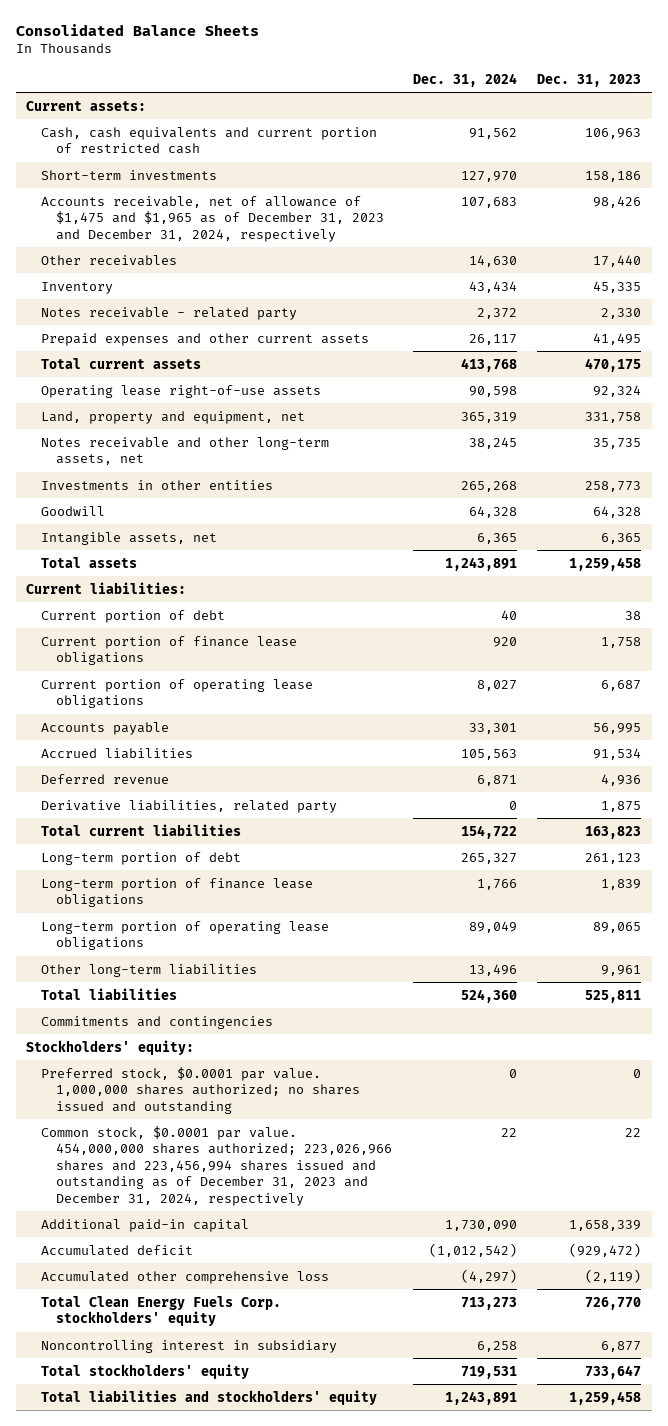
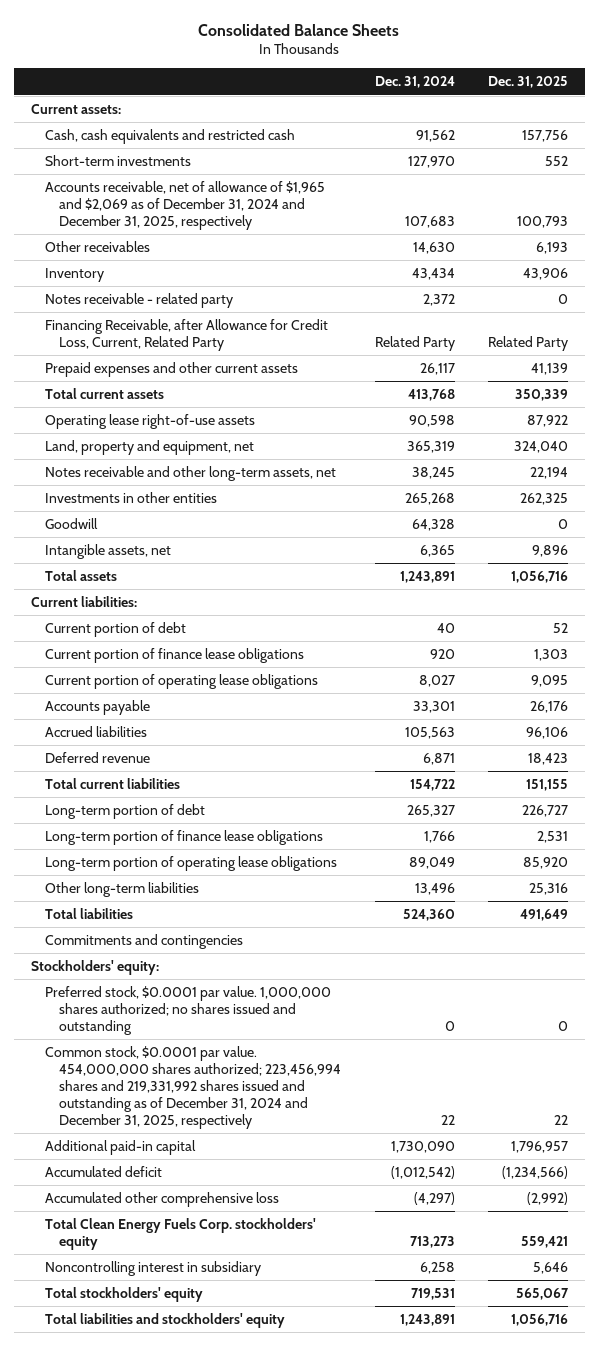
[537,73,642,87] Dec. 31, 2023 -> none
none -> [488,76,569,89] Dec. 31, 2025
[41,126,378,155] Cash, cash equivalents and current portion of restricted cash -> [45,129,296,145] Cash, cash equivalents and restricted cash
[41,195,385,242] Accounts receivable, net of allowance of $1,475 and $1,965 as of December 31, 2023 and December 31, 2024, respectively -> [45,181,326,230] Accounts receivable, net of allowance of $1,965 and $2,069 as of December 31, 2024 and December 31, 2025, respectively
none -> [45,319,329,351] Financing Receivable, after Allowance for Credit Loss, Current, Related Party
[41,799,338,813] Derivative liabilities, related party -> none
[41,1125,393,1206] Common stock, $0.0001 par value. 454,000,000 shares authorized; 223,026,966 shares and 223,456,994 shares issued and outstanding as of December 31, 2023 and December 31, 2024, respectively -> [45,1046,342,1129] Common stock, $0.0001 par value. 454,000,000 shares authorized; 223,456,994 shares and 219,331,992 shares issued and outstanding as of December 31, 2024 and December 31, 2025, respectively

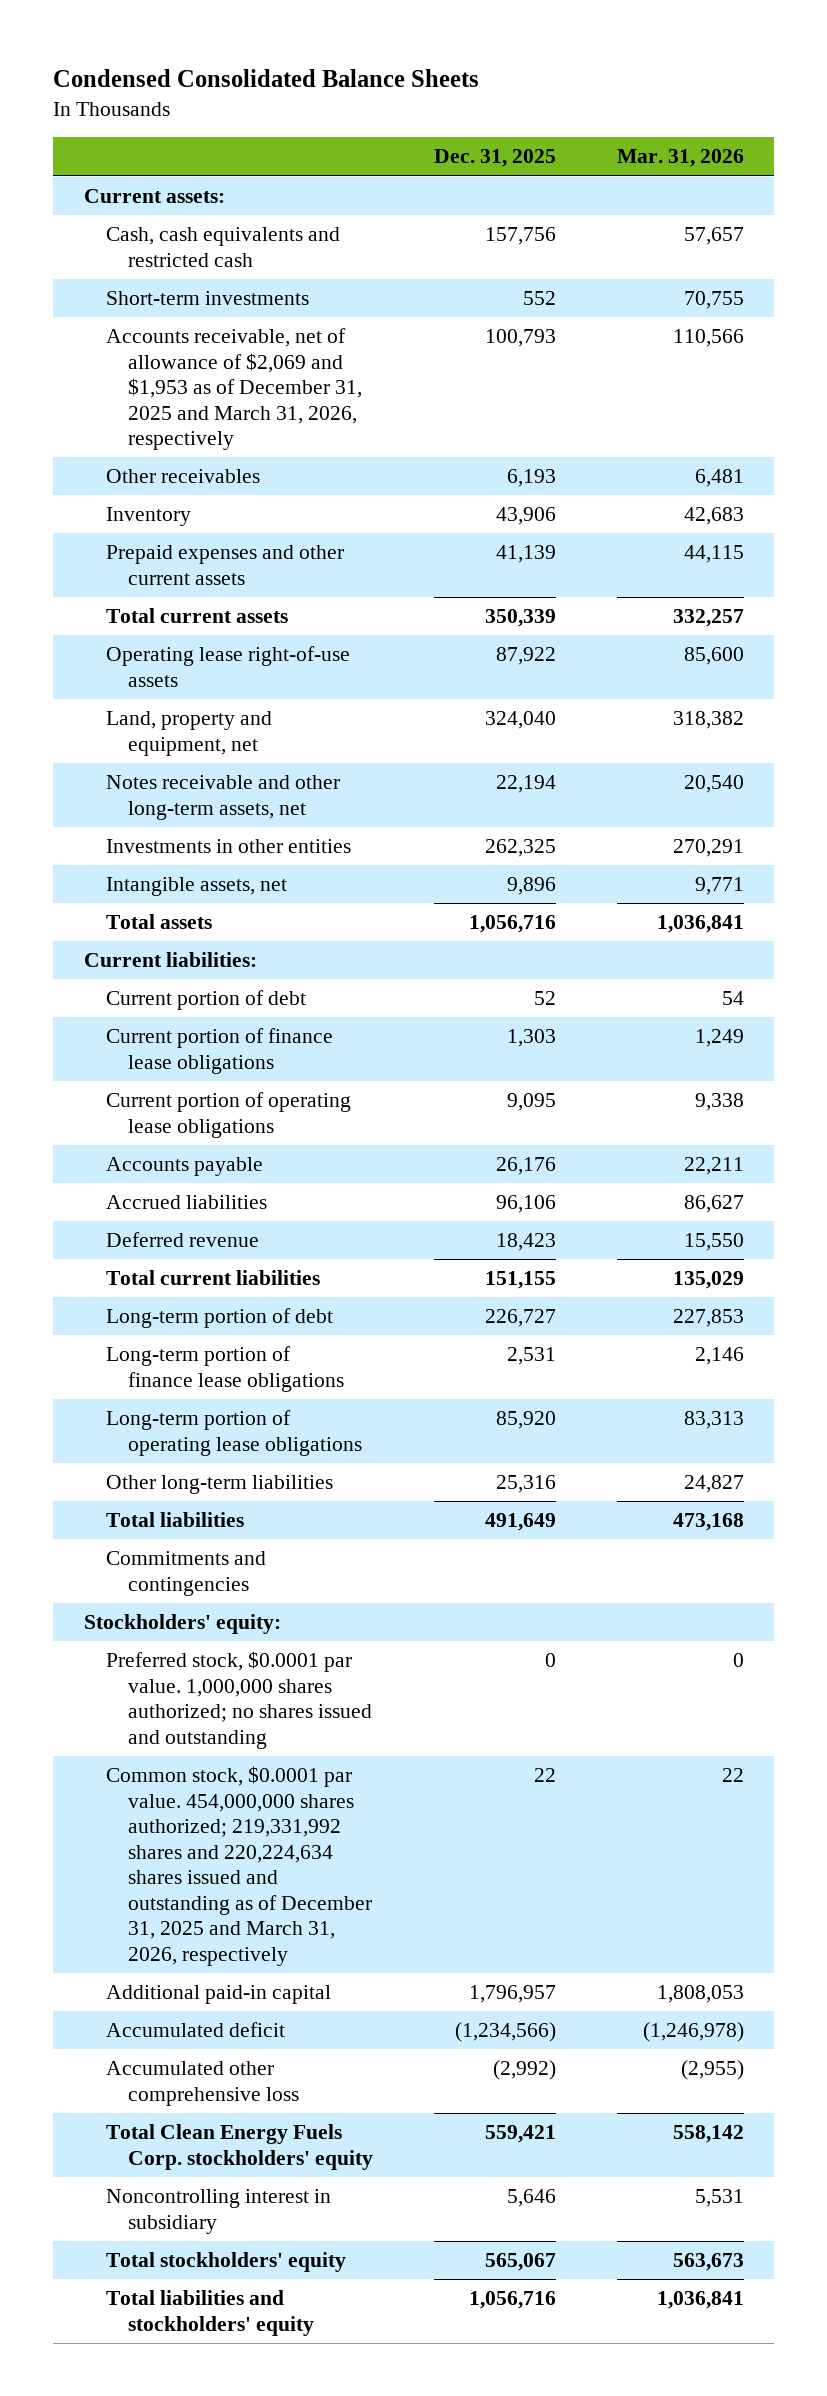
[198,23,400,36] Consolidated Balance Sheets -> [53,68,480,87] Condensed Consolidated Balance Sheets
[374,76,455,89] Dec. 31, 2024 -> none
none -> [616,149,744,168] Mar. 31, 2026
[45,181,326,230] Accounts receivable, net of allowance of $1,965 and $2,069 as of December 31, 2024 and December 31, 2025, respectively -> [105,328,362,451] Accounts receivable, net of allowance of $2,069 and $1,953 as of December 31, 2025 and March 31, 2026, respectively
[45,293,234,309] Notes receivable - related party -> none
[45,319,329,351] Financing Receivable, after Allowance for Credit Loss, Current, Related Party -> none
[45,518,99,530] Goodwill -> none
[45,1046,342,1129] Common stock, $0.0001 par value. 454,000,000 shares authorized; 223,456,994 shares and 219,331,992 shares issued and outstanding as of December 31, 2024 and December 31, 2025, respectively -> [105,1766,372,1966] Common stock, $0.0001 par value. 454,000,000 shares authorized; 219,331,992 shares and 220,224,634 shares issued and outstanding as of December 31, 2025 and March 31, 2026, respectively

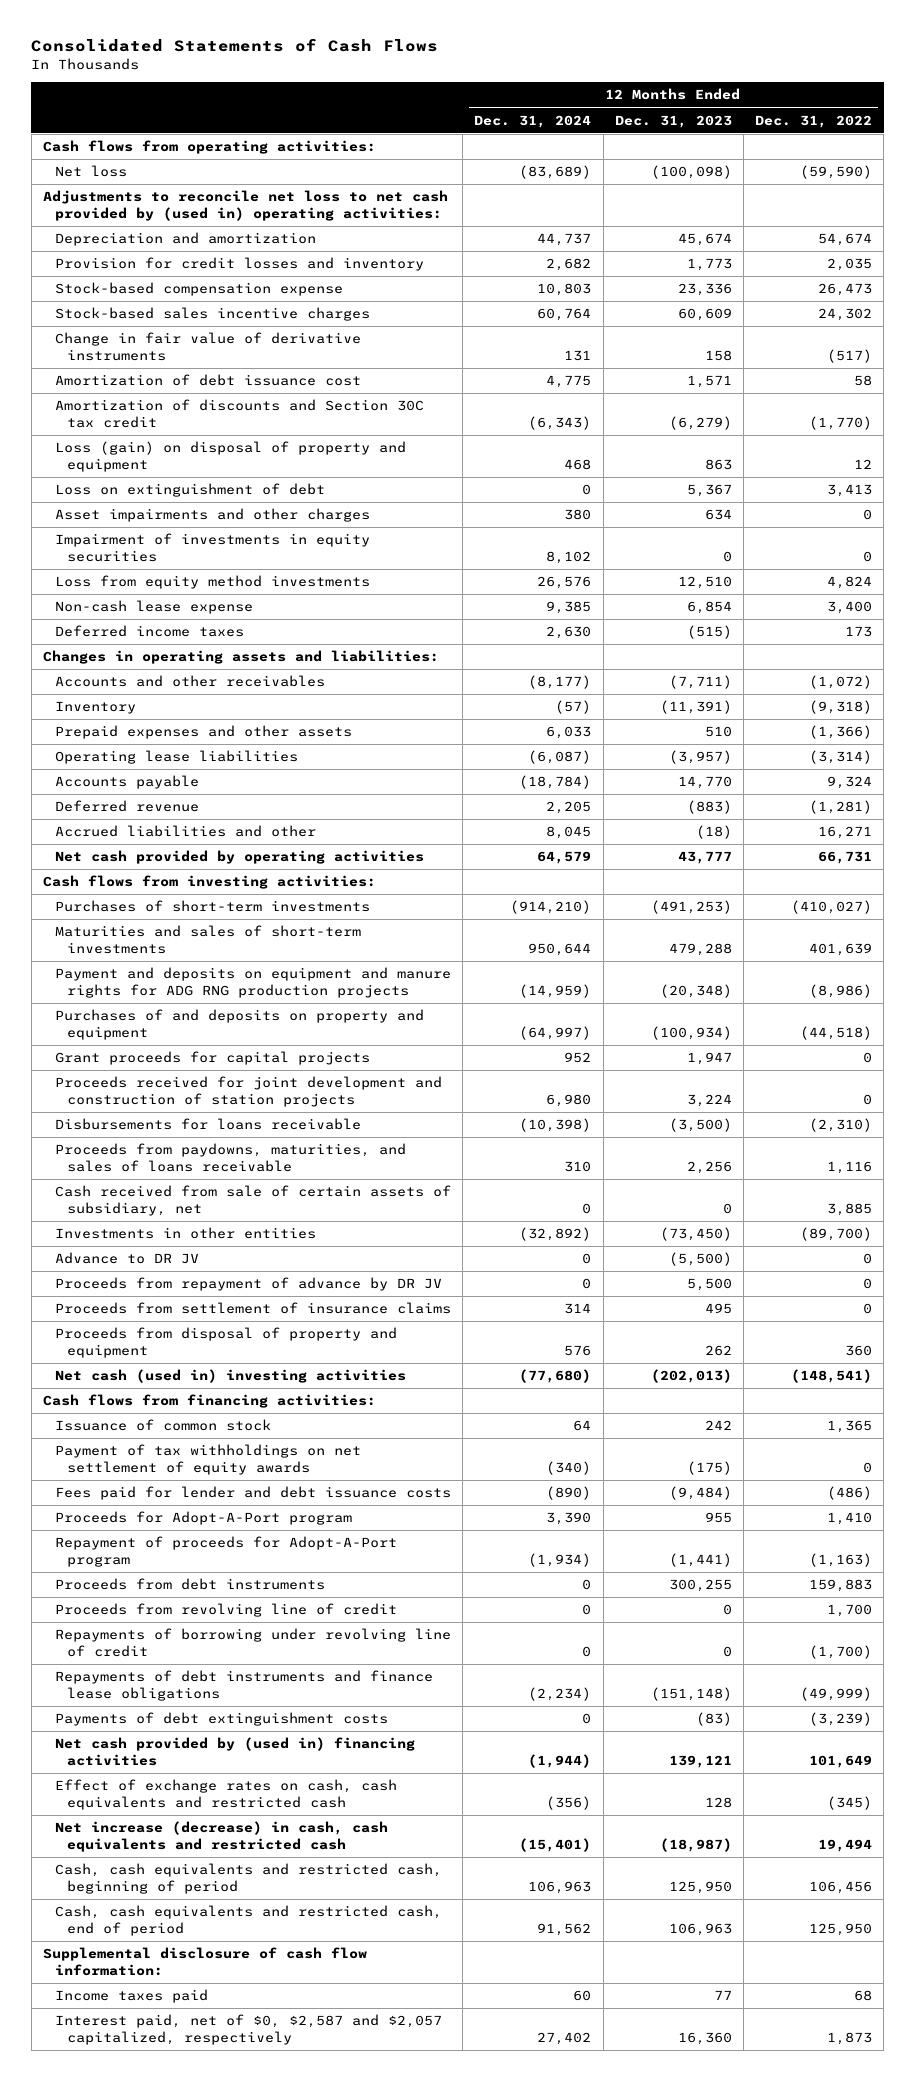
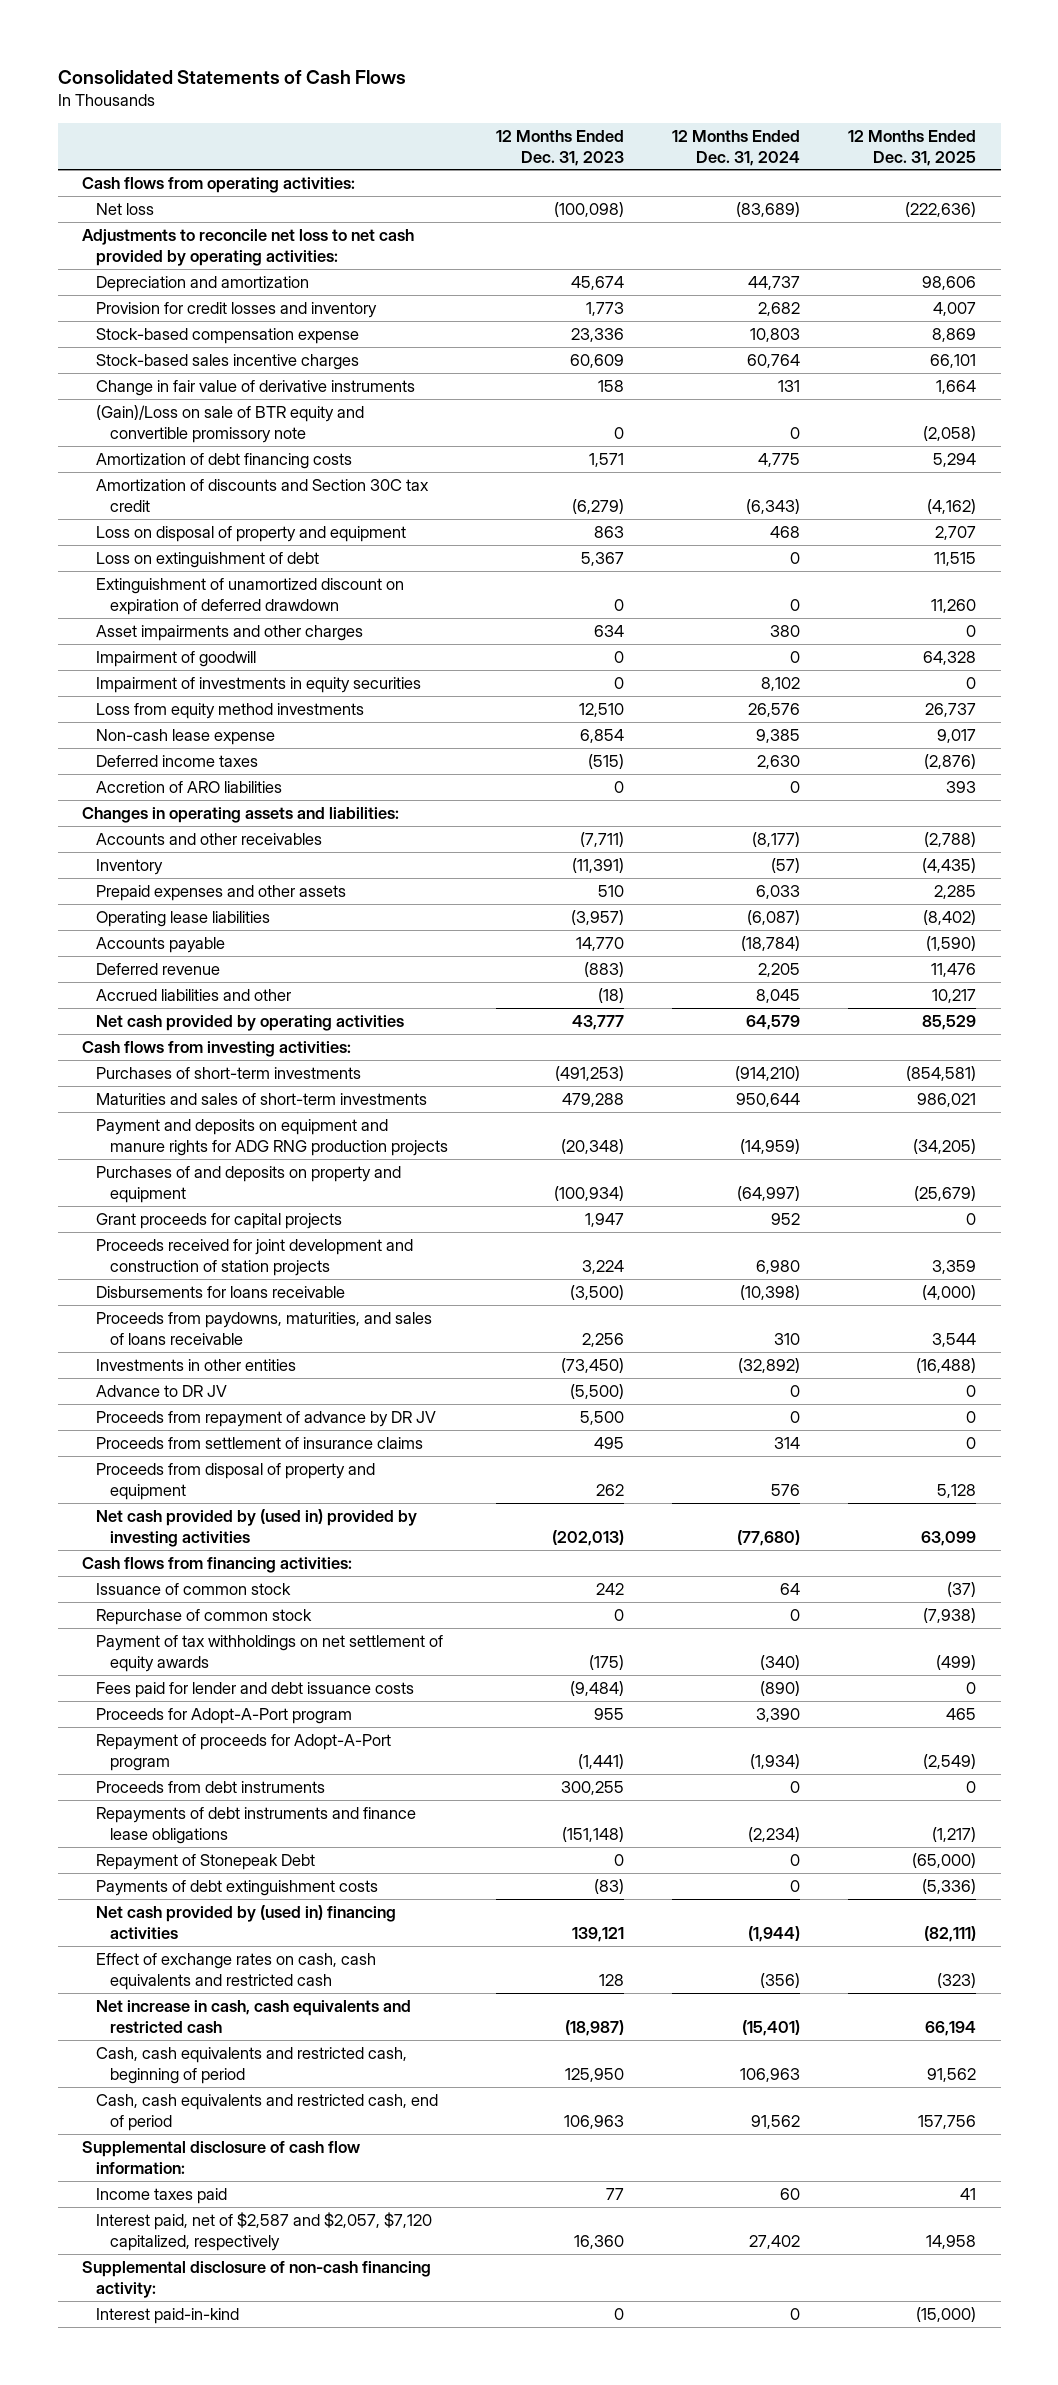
[754,114,872,128] Dec. 31, 2022 -> none
none -> [848,129,977,166] 12 Months Ended Dec. 31, 2025
[43,190,449,222] Adjustments to reconcile net loss to net cash provided by (used in) operating activities: -> [81,228,414,266] Adjustments to reconcile net loss to net cash provided by operating activities:
none -> [95,404,364,443] (Gain)/Loss on sale of BTR equity and convertible promissory note
[55,374,362,387] Amortization of debt issuance cost -> [95,452,352,469] Amortization of debt financing costs
[55,441,407,473] Loss (gain) on disposal of property and equipment -> [95,525,406,542] Loss on disposal of property and equipment
none -> [95,577,404,615] Extinguishment of unamortized discount on expiration of deferred drawdown
none -> [95,650,256,667] Impairment of goodwill
none -> [95,780,282,793] Accretion of ARO liabilities
[55,1185,452,1217] Cash received from sale of certain assets of subsidiary, net -> none
[55,1369,407,1384] Net cash (used in) investing activities -> [95,1508,417,1547] Net cash provided by (used in) provided by investing activities
none -> [95,1608,312,1625] Repurchase of common stock
[55,1603,398,1618] Proceeds from revolving line of credit -> none
[55,1628,452,1658] Repayments of borrowing under revolving line of credit -> none
none -> [95,1853,315,1870] Repayment of Stonepeak Debt
[55,1821,389,1853] Net increase (decrease) in cash, cash equivalents and restricted cash -> [95,1999,411,2033] Net increase in cash, cash equivalents and restricted cash
[55,2014,443,2046] Interest paid, net of $0, $2,587 and $2,057 capitalized, respectively -> [95,2211,432,2251] Interest paid, net of $2,587 and $2,057, $7,120 capitalized, respectively
none -> [81,2260,431,2298] Supplemental disclosure of non-cash financing activity:
none -> [95,2307,239,2324] Interest paid-in-kind

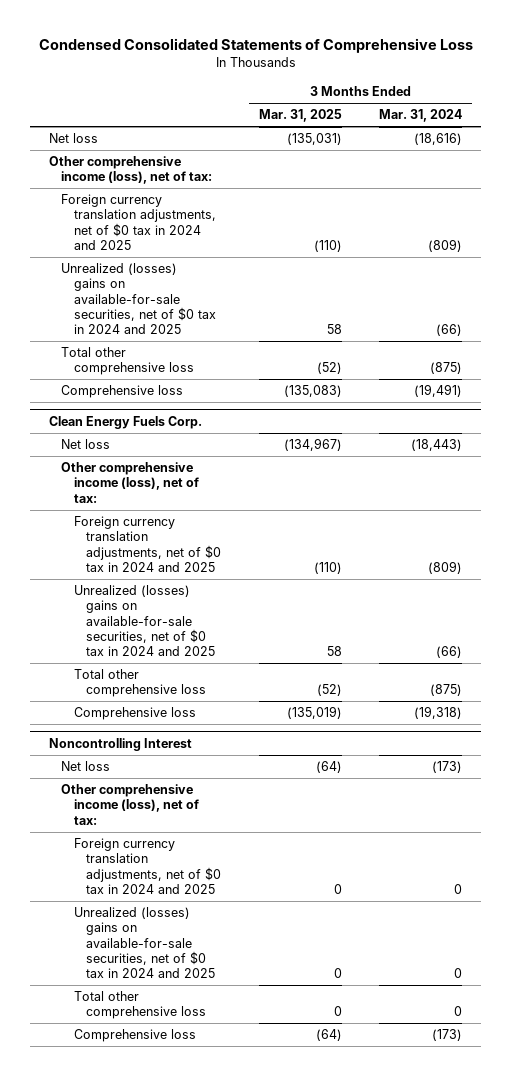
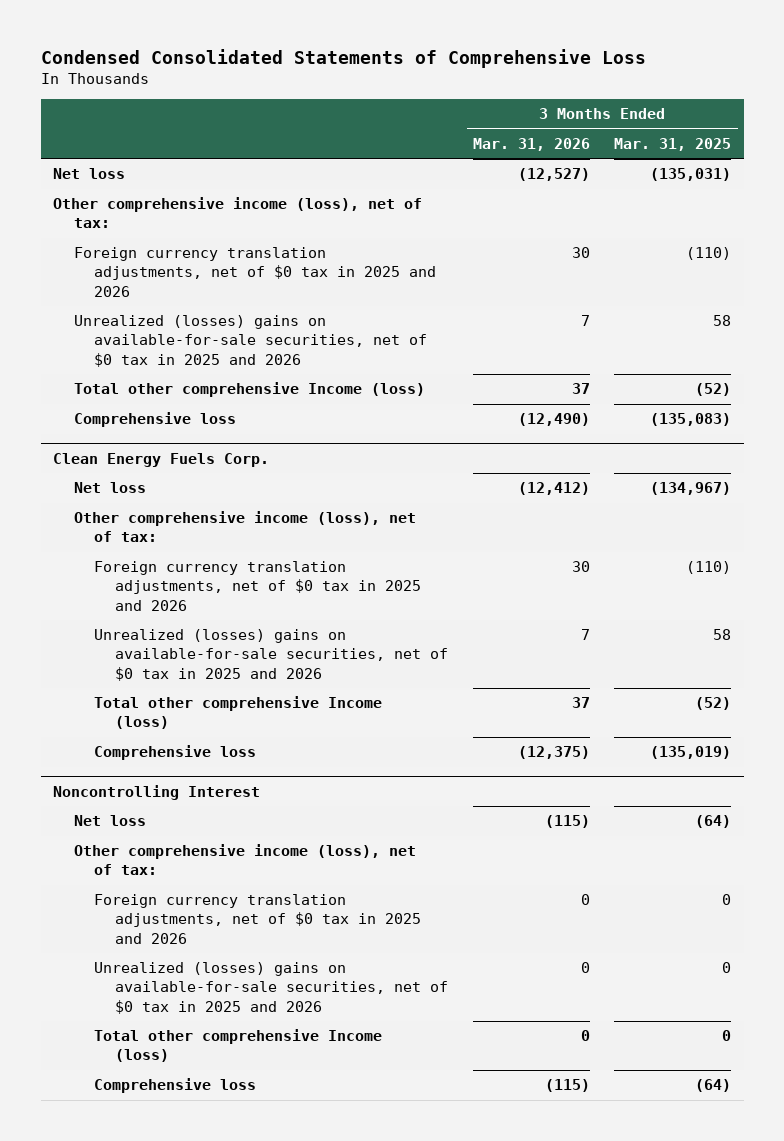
[379,109,463,123] Mar. 31, 2024 -> none
none -> [472,138,590,152] Mar. 31, 2026
[61,194,216,250] Foreign currency translation adjustments, net of $0 tax in 2024 and 2025 -> [73,247,437,297] Foreign currency translation adjustments, net of $0 tax in 2025 and 2026
[61,263,216,334] Unrealized (losses) gains on available-for-sale securities, net of $0 tax in 2024 and 2025 -> [73,315,428,367] Unrealized (losses) gains on available-for-sale securities, net of $0 tax in 2025 and 2026
[61,347,194,376] Total other comprehensive loss -> [73,382,425,398] Total other comprehensive Income (loss)
[73,516,222,572] Foreign currency translation adjustments, net of $0 tax in 2024 and 2025 -> [94,561,422,611] Foreign currency translation adjustments, net of $0 tax in 2025 and 2026
[73,585,216,656] Unrealized (losses) gains on available-for-sale securities, net of $0 tax in 2024 and 2025 -> [94,629,449,681] Unrealized (losses) gains on available-for-sale securities, net of $0 tax in 2025 and 2026
[73,669,207,698] Total other comprehensive loss -> [94,696,383,730] Total other comprehensive Income (loss)
[73,838,222,894] Foreign currency translation adjustments, net of $0 tax in 2024 and 2025 -> [94,894,422,944] Foreign currency translation adjustments, net of $0 tax in 2025 and 2026
[73,907,216,978] Unrealized (losses) gains on available-for-sale securities, net of $0 tax in 2024 and 2025 -> [94,962,449,1014] Unrealized (losses) gains on available-for-sale securities, net of $0 tax in 2025 and 2026
[73,991,207,1020] Total other comprehensive loss -> [94,1029,383,1063] Total other comprehensive Income (loss)

